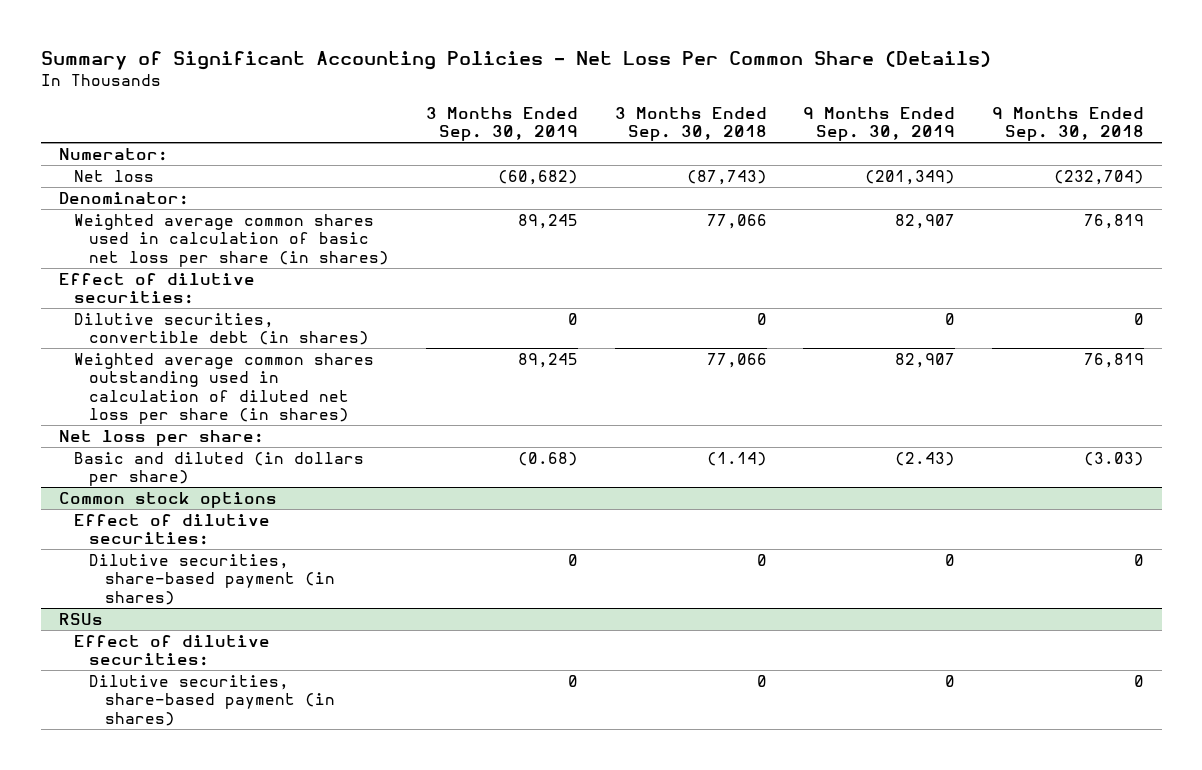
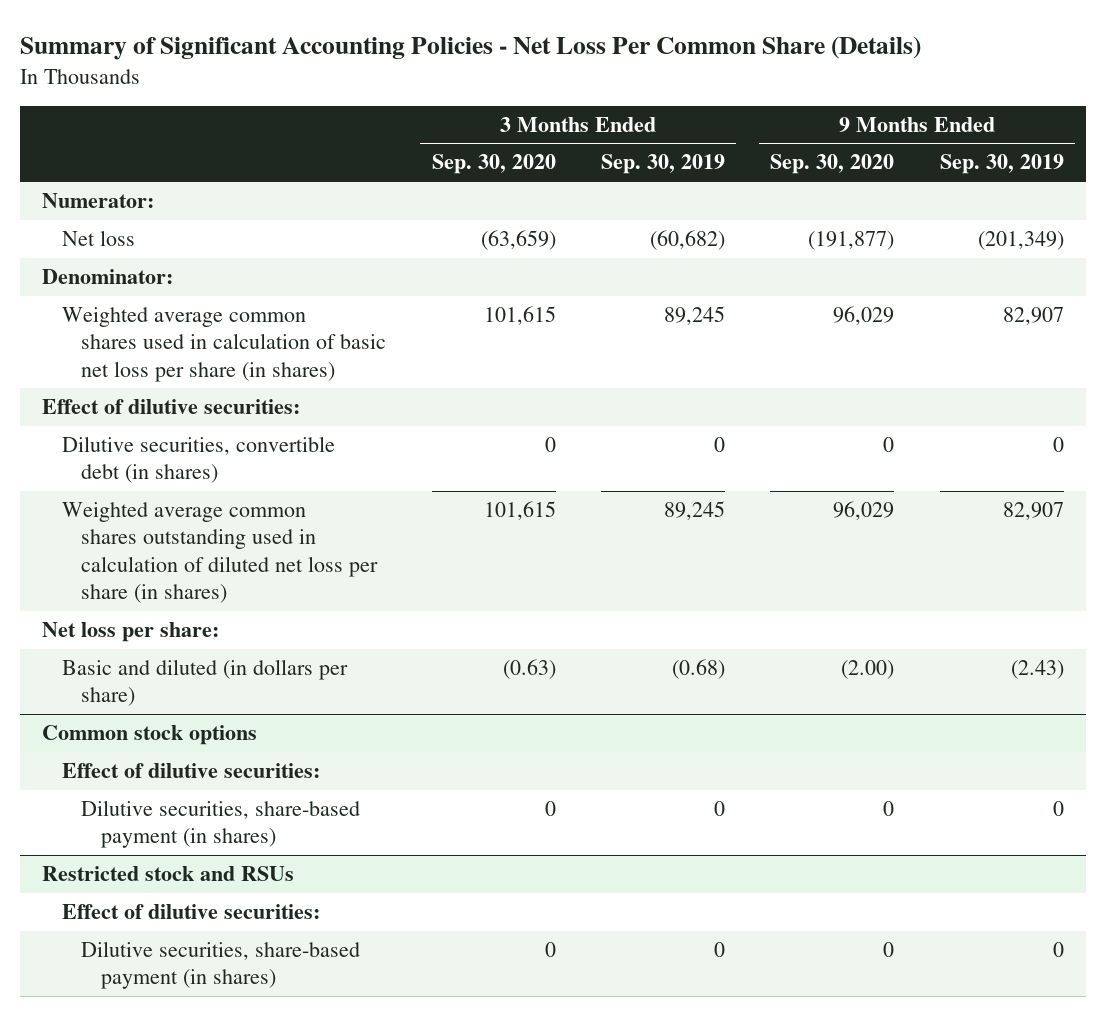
[614,106,767,142] 3 Months Ended Sep. 30, 2018 -> none
[991,106,1144,142] 9 Months Ended Sep. 30, 2018 -> none
none -> [431,154,556,175] Sep. 30, 2020
none -> [770,154,895,175] Sep. 30, 2020
[58,613,103,626] RSUs -> [42,866,295,882] Restricted stock and RSUs

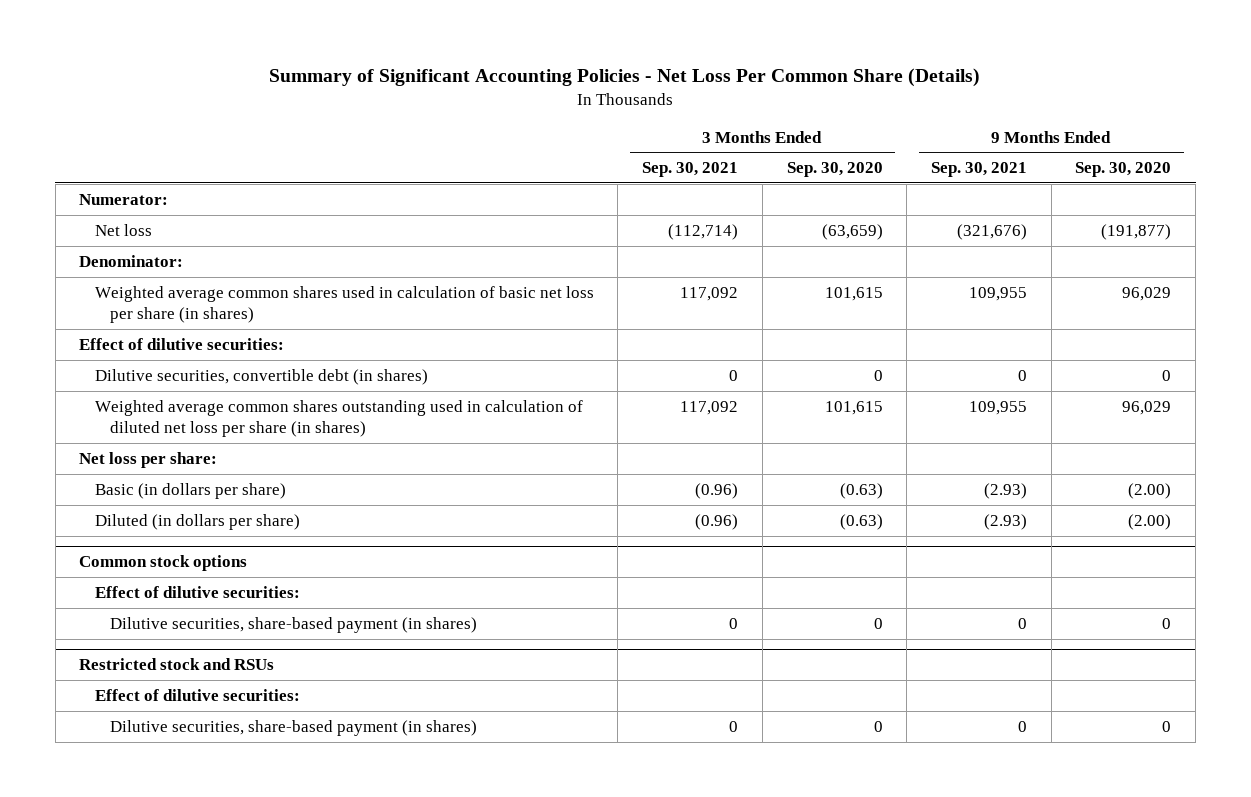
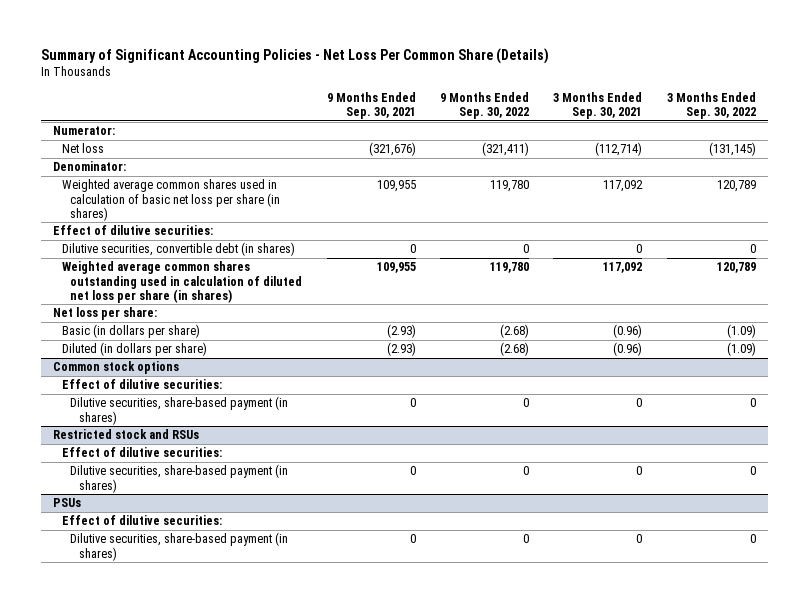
[786,162,883,178] Sep. 30, 2020 -> none
[1075,162,1172,178] Sep. 30, 2020 -> none
none -> [439,91,529,120] 9 Months Ended Sep. 30, 2022
none -> [666,91,756,120] 3 Months Ended Sep. 30, 2022
none -> [52,498,81,508] PSUs
none -> [61,515,222,526] Effect of dilutive securities:
none -> [70,532,289,561] Dilutive securities, share-based payment (in shares)

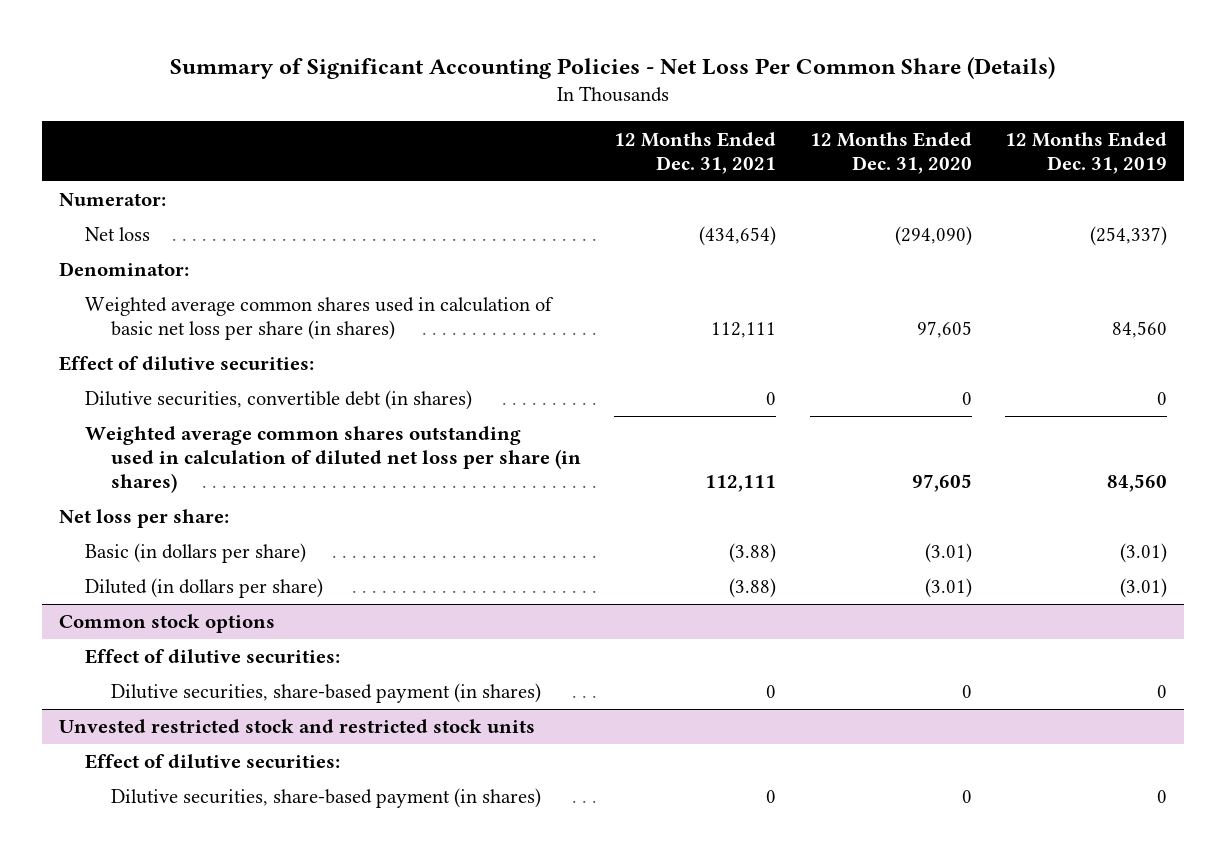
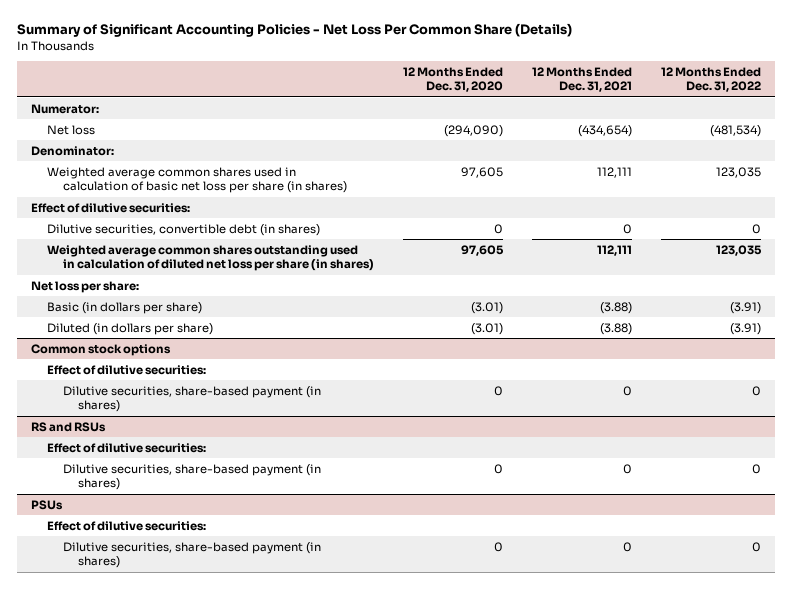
[1005,131,1168,174] 12 Months Ended Dec. 31, 2019 -> none
none -> [660,66,761,93] 12 Months Ended Dec. 31, 2022
[58,719,535,734] Unvested restricted stock and restricted stock units -> [31,421,107,432] RS and RSUs
none -> [31,499,64,510] PSUs
none -> [47,520,207,531] Effect of dilutive securities:
none -> [62,541,321,569] Dilutive securities, share-based payment (in shares)

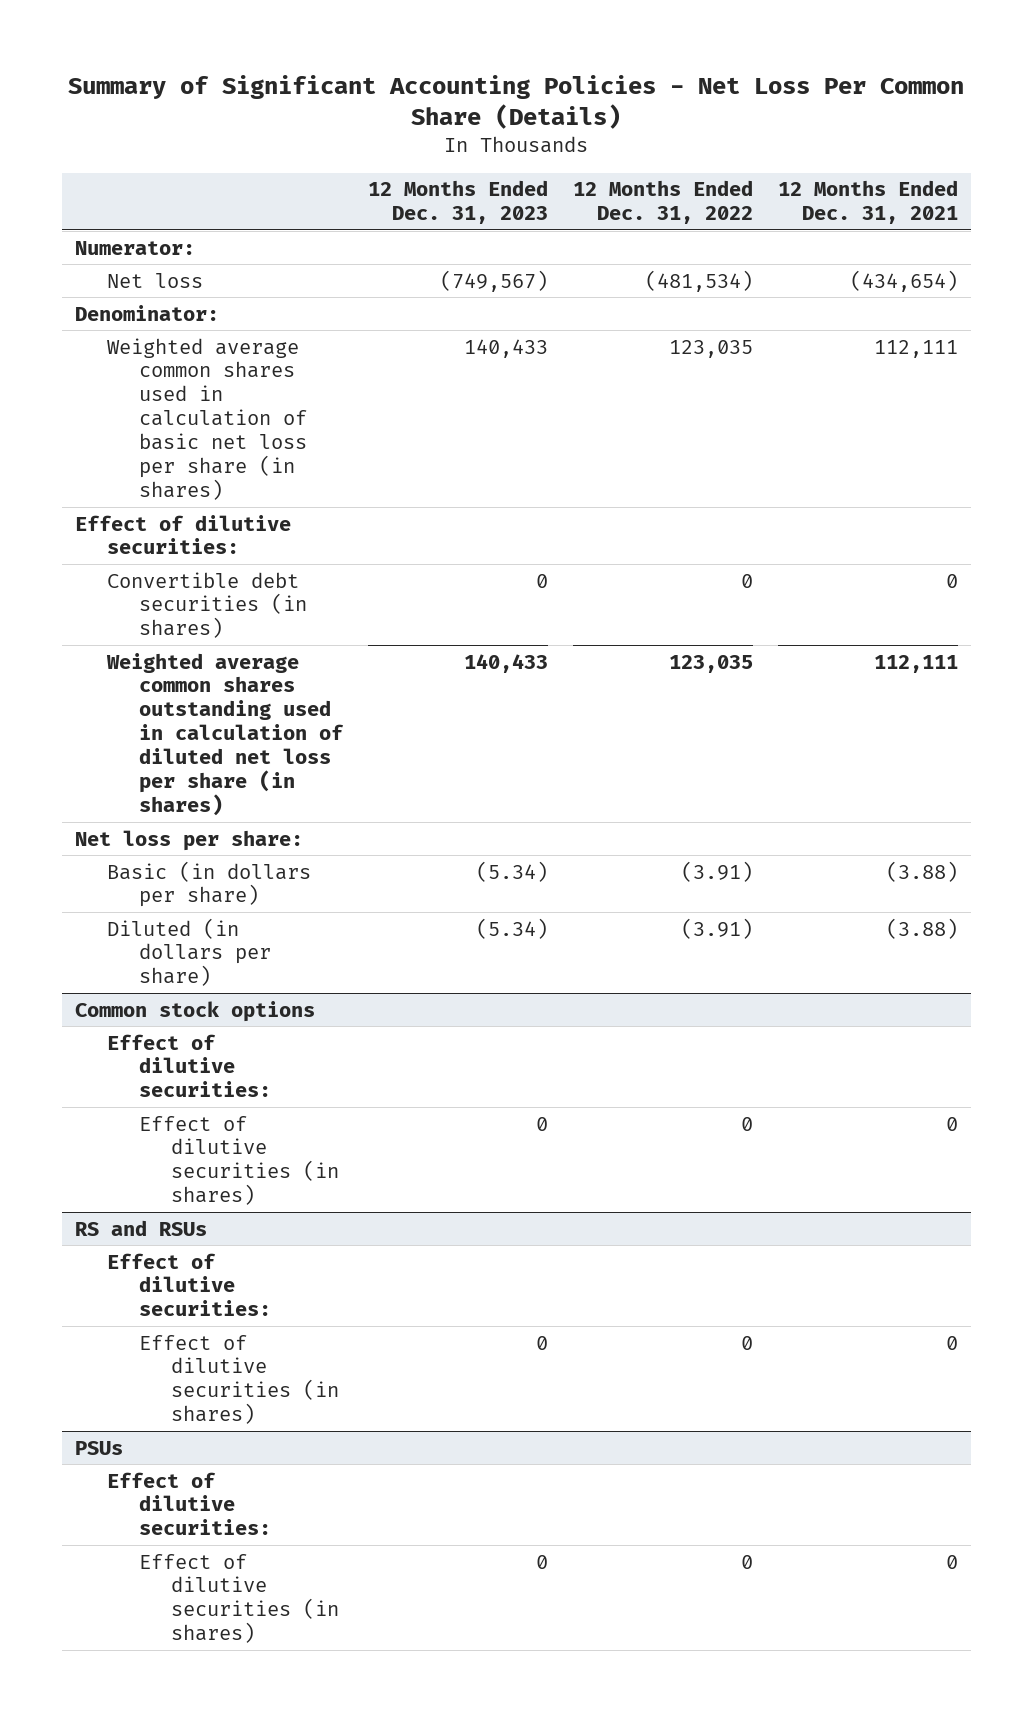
[402,66,503,93] 12 Months Ended Dec. 31, 2020 -> none
none -> [368,180,549,225] 12 Months Ended Dec. 31, 2023
[47,223,321,236] Dilutive securities, convertible debt (in shares) -> [106,571,308,639] Convertible debt securities (in shares)
[62,385,321,413] Dilutive securities, share-based payment (in shares) -> [139,1115,340,1206] Effect of dilutive securities (in shares)
[62,463,321,491] Dilutive securities, share-based payment (in shares) -> [139,1334,340,1425] Effect of dilutive securities (in shares)
[62,541,321,569] Dilutive securities, share-based payment (in shares) -> [139,1553,340,1644] Effect of dilutive securities (in shares)

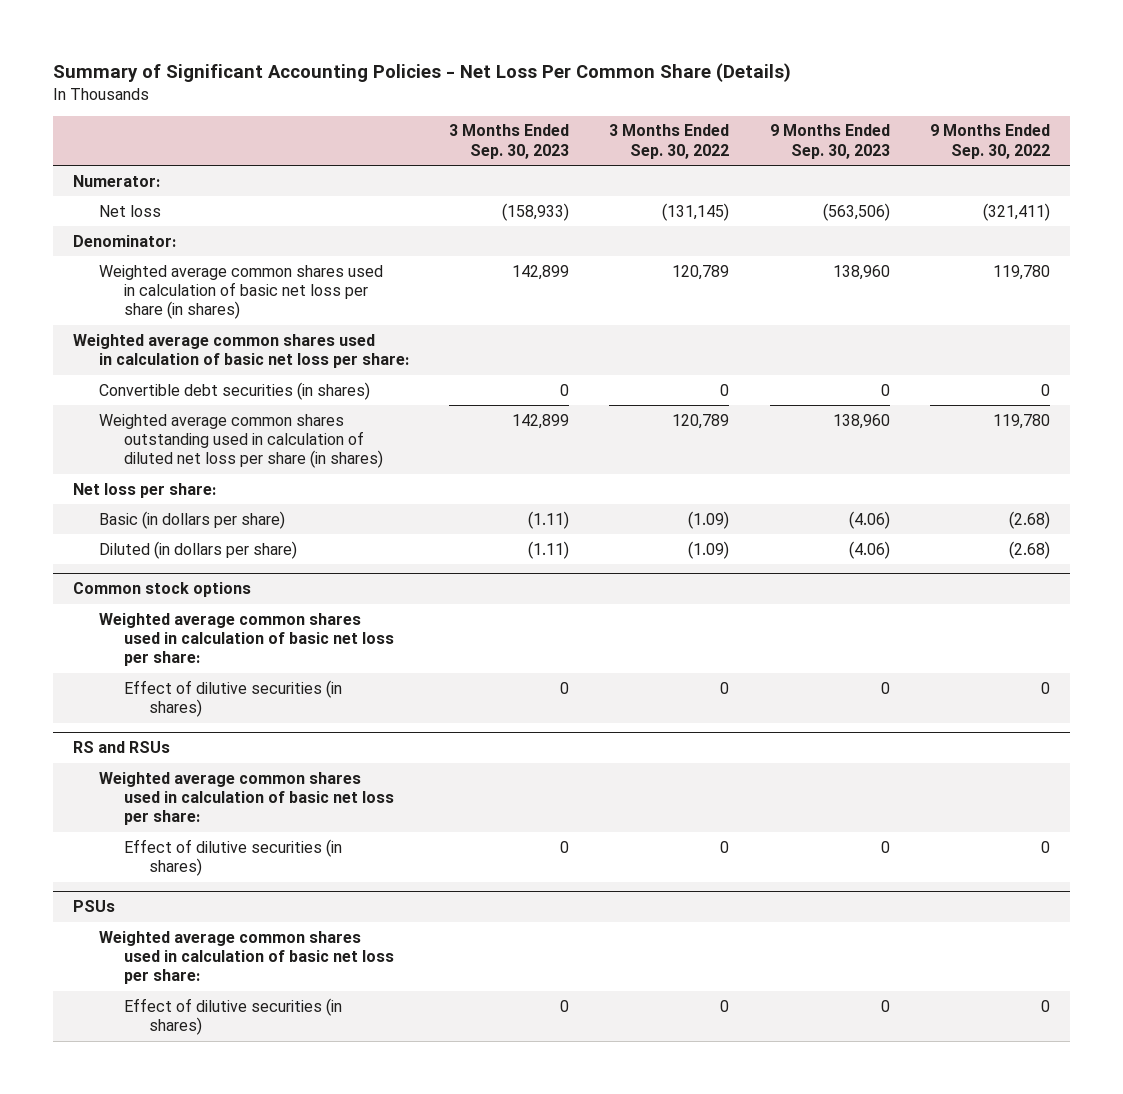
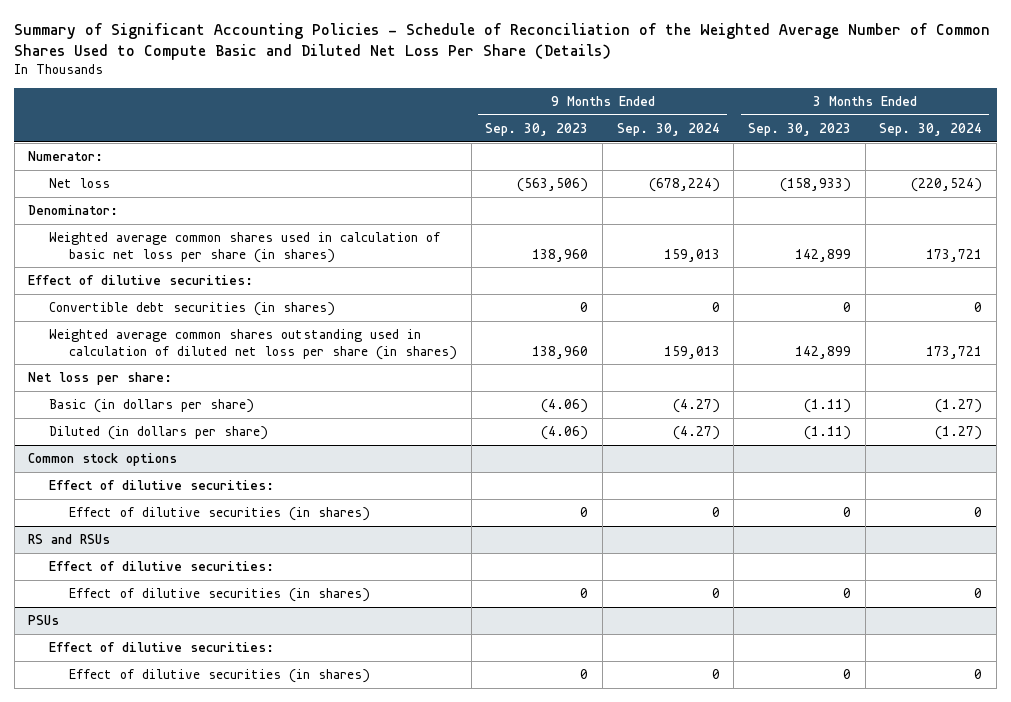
[53,63,792,83] Summary of Significant Accounting Policies - Net Loss Per Common Share (Details) -> [14,23,991,61] Summary of Significant Accounting Policies - Schedule of Reconciliation of the Weighted Average Number of Common Shares Used to Compute Basic and Diluted Net Loss Per Share (Details)
[609,124,730,159] 3 Months Ended Sep. 30, 2022 -> none
[929,124,1050,159] 9 Months Ended Sep. 30, 2022 -> none
none -> [616,123,720,137] Sep. 30, 2024
none -> [879,123,983,137] Sep. 30, 2024
[73,333,409,369] Weighted average common shares used in calculation of basic net loss per share: -> [28,275,254,286] Effect of dilutive securities:
[98,612,394,667] Weighted average common shares used in calculation of basic net loss per share: -> [48,480,274,491] Effect of dilutive securities:
[98,771,394,826] Weighted average common shares used in calculation of basic net loss per share: -> [48,561,274,572] Effect of dilutive securities:
[98,930,394,985] Weighted average common shares used in calculation of basic net loss per share: -> [48,642,274,653] Effect of dilutive securities:

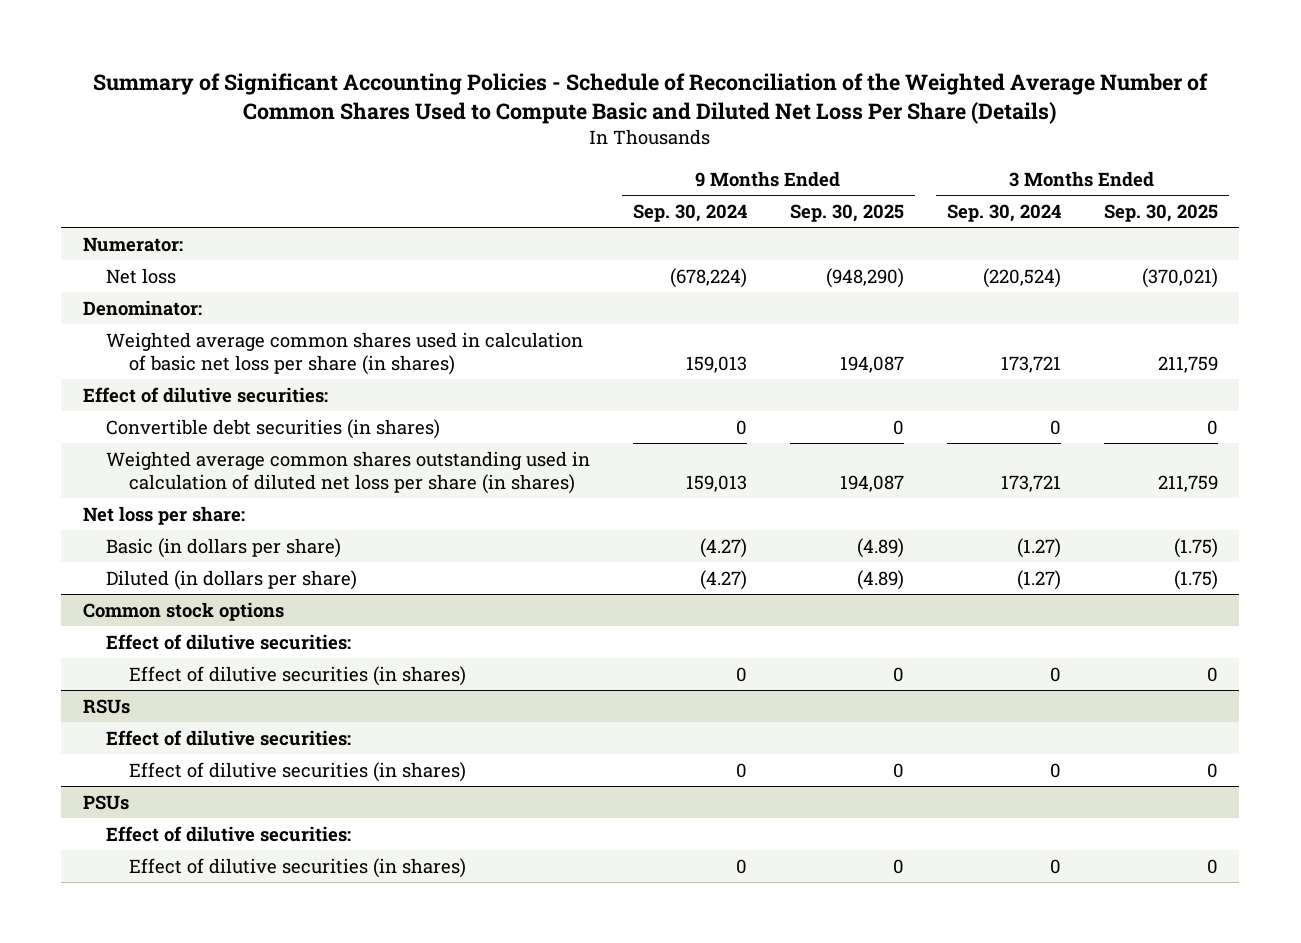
[485,123,589,137] Sep. 30, 2023 -> none
[748,123,852,137] Sep. 30, 2023 -> none
none -> [789,204,904,223] Sep. 30, 2025
none -> [1103,204,1218,223] Sep. 30, 2025
[28,534,111,545] RS and RSUs -> [82,698,130,714] RSUs

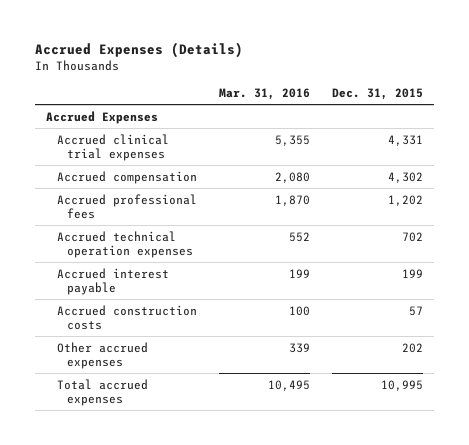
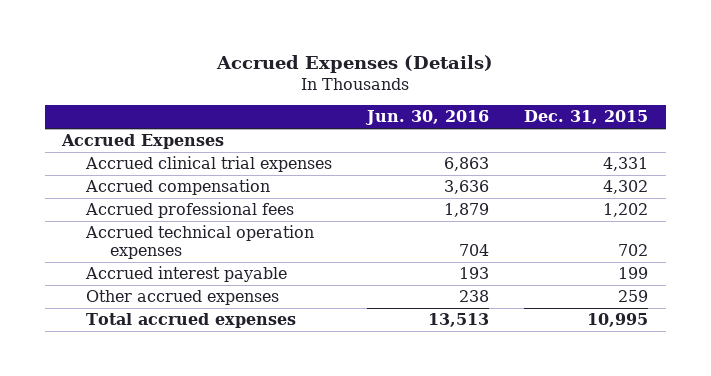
[218,88,310,101] Mar. 31, 2016 -> none
none -> [365,110,490,126] Jun. 30, 2016
[56,304,197,330] Accrued construction costs -> none
[401,342,423,353] 202 -> [618,290,649,303] 259

